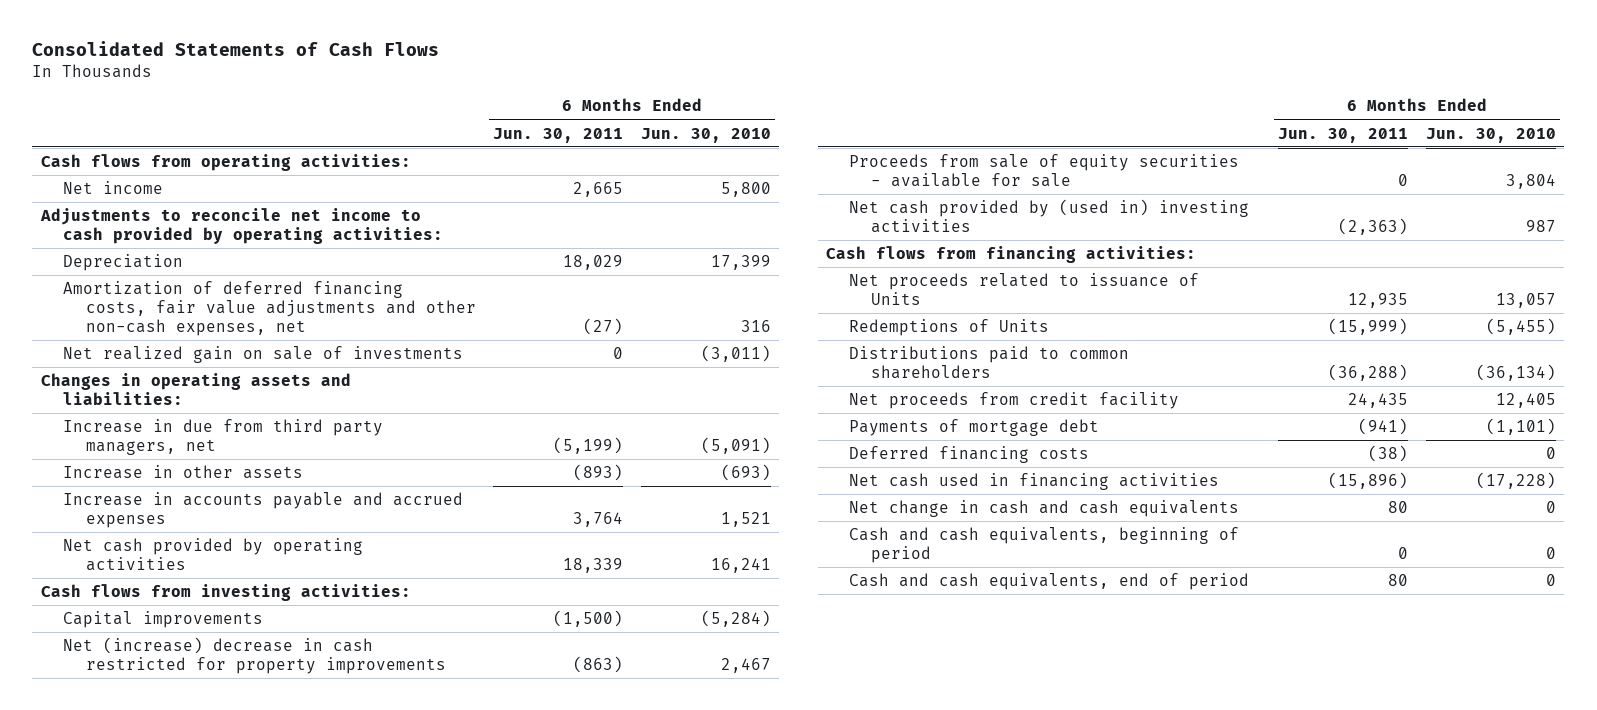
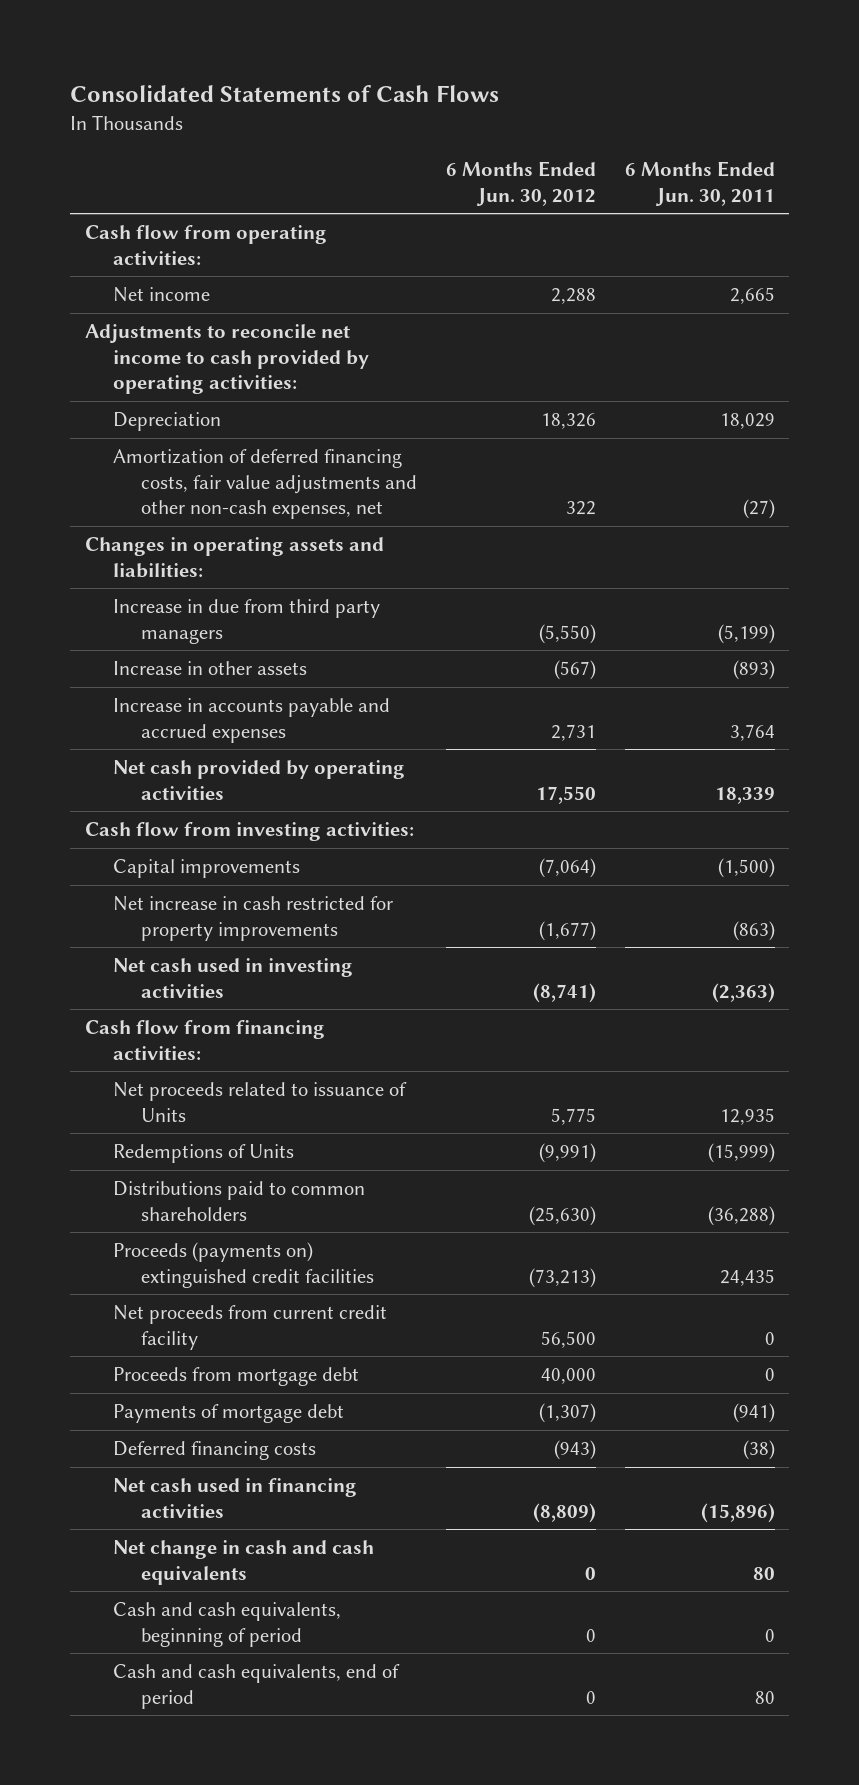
[640,127,771,143] Jun. 30, 2010 -> none
none -> [446,161,597,206] 6 Months Ended Jun. 30, 2012
[41,154,412,172] Cash flows from operating activities: -> [84,225,327,265] Cash flow from operating activities:
[63,346,464,364] Net realized gain on sale of investments -> none
[63,419,384,455] Increase in due from third party managers, net -> [113,599,381,644] Increase in due from third party managers
[41,584,412,602] Cash flows from investing activities: -> [84,822,414,842] Cash flow from investing activities:
[848,154,1239,187] Proceeds from sale of equity securities - available for sale -> none
[63,637,446,674] Net (increase) decrease in cash restricted for property improvements -> [113,896,394,941] Net increase in cash restricted for property improvements
[848,199,1249,233] Net cash provided by (used in) investing activities -> [113,958,354,998] Net cash used in investing activities
[826,246,1197,264] Cash flows from financing activities: -> [84,1020,325,1060] Cash flow from financing activities:
none -> [113,1242,375,1288] Proceeds (payments on) extinguished credit facilities
[848,392,1179,410] Net proceeds from credit facility -> [113,1305,388,1350] Net proceeds from current credit facility
[1348,393,1409,409] 24,435 -> [764,1331,775,1345] 0
none -> [113,1367,360,1387] Proceeds from mortgage debt

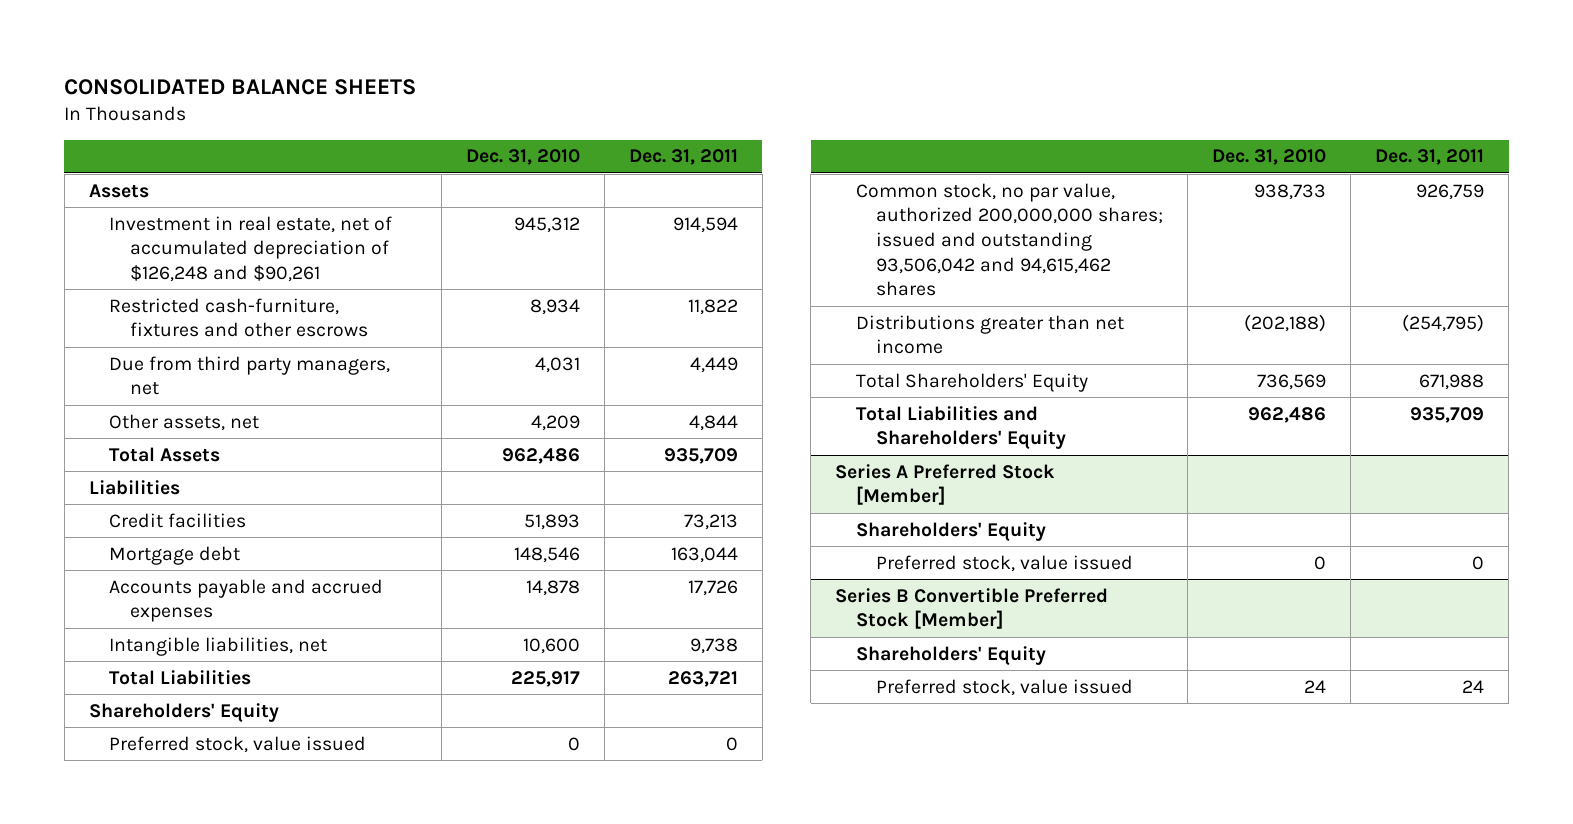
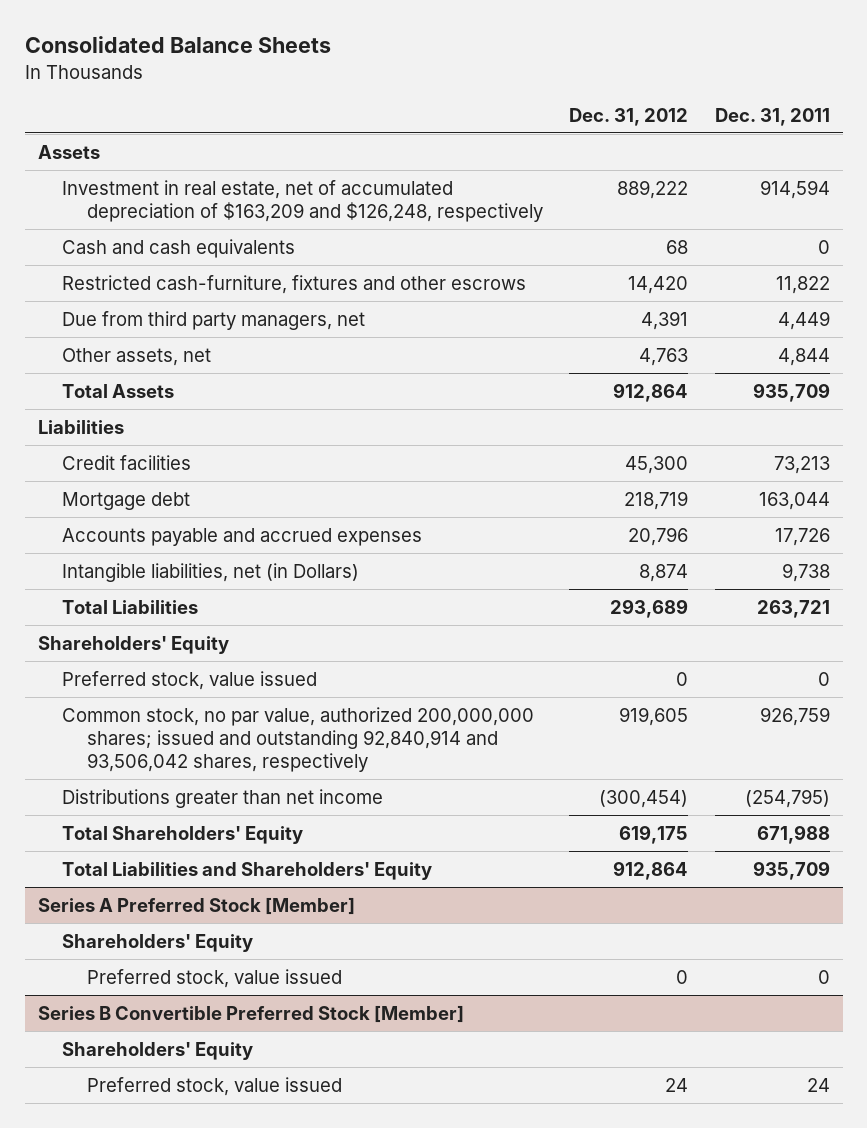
[64,79,417,96] CONSOLIDATED BALANCE SHEETS -> [24,36,331,54] Consolidated Balance Sheets
[465,149,580,166] Dec. 31, 2010 -> none
none -> [569,107,689,126] Dec. 31, 2012
[109,215,393,282] Investment in real estate, net of accumulated depreciation of $126,248 and $90,261 -> [62,179,544,222] Investment in real estate, net of accumulated depreciation of $163,209 and $126,248, respectively
none -> [62,238,296,258] Cash and cash equivalents
[109,636,328,656] Intangible liabilities, net -> [62,562,360,582] Intangible liabilities, net (in Dollars)
[855,182,1164,297] Common stock, no par value, authorized 200,000,000 shares; issued and outstanding 93,506,042 and 94,615,462 shares -> [62,706,535,772] Common stock, no par value, authorized 200,000,000 shares; issued and outstanding 92,840,914 and 93,506,042 shares, respectively

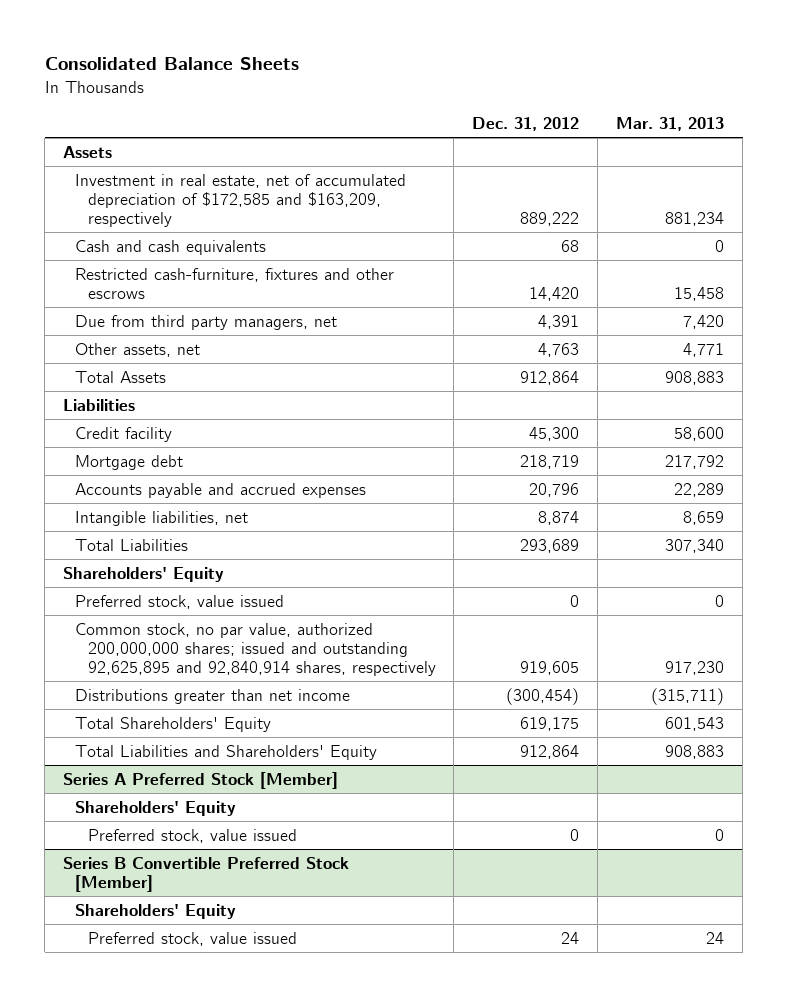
[714,107,830,126] Dec. 31, 2011 -> none
none -> [616,116,725,131] Mar. 31, 2013
[62,179,544,222] Investment in real estate, net of accumulated depreciation of $163,209 and $126,248, respectively -> [75,173,407,227] Investment in real estate, net of accumulated depreciation of $172,585 and $163,209, respectively
[62,454,192,470] Credit facilities -> [75,426,173,442] Credit facility
[62,562,360,582] Intangible liabilities, net (in Dollars) -> [75,510,249,526] Intangible liabilities, net
[62,706,535,772] Common stock, no par value, authorized 200,000,000 shares; issued and outstanding 92,840,914 and 93,506,042 shares, respectively -> [75,622,436,676] Common stock, no par value, authorized 200,000,000 shares; issued and outstanding 92,625,895 and 92,840,914 shares, respectively

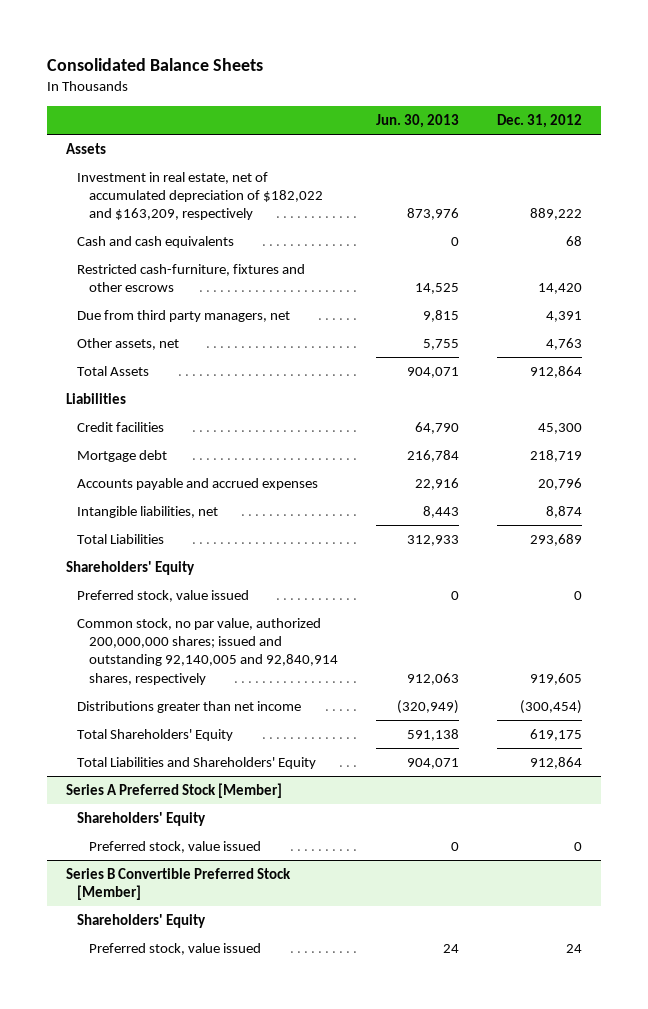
[616,116,725,131] Mar. 31, 2013 -> none
none -> [375,114,459,129] Jun. 30, 2013
[75,173,407,227] Investment in real estate, net of accumulated depreciation of $172,585 and $163,209, respectively -> [77,171,323,221] Investment in real estate, net of accumulated depreciation of $182,022 and $163,209, respectively
[75,426,173,442] Credit facility -> [77,421,165,432] Credit facilities
[75,622,436,676] Common stock, no par value, authorized 200,000,000 shares; issued and outstanding 92,625,895 and 92,840,914 shares, respectively -> [77,617,338,685] Common stock, no par value, authorized 200,000,000 shares; issued and outstanding 92,140,005 and 92,840,914 shares, respectively

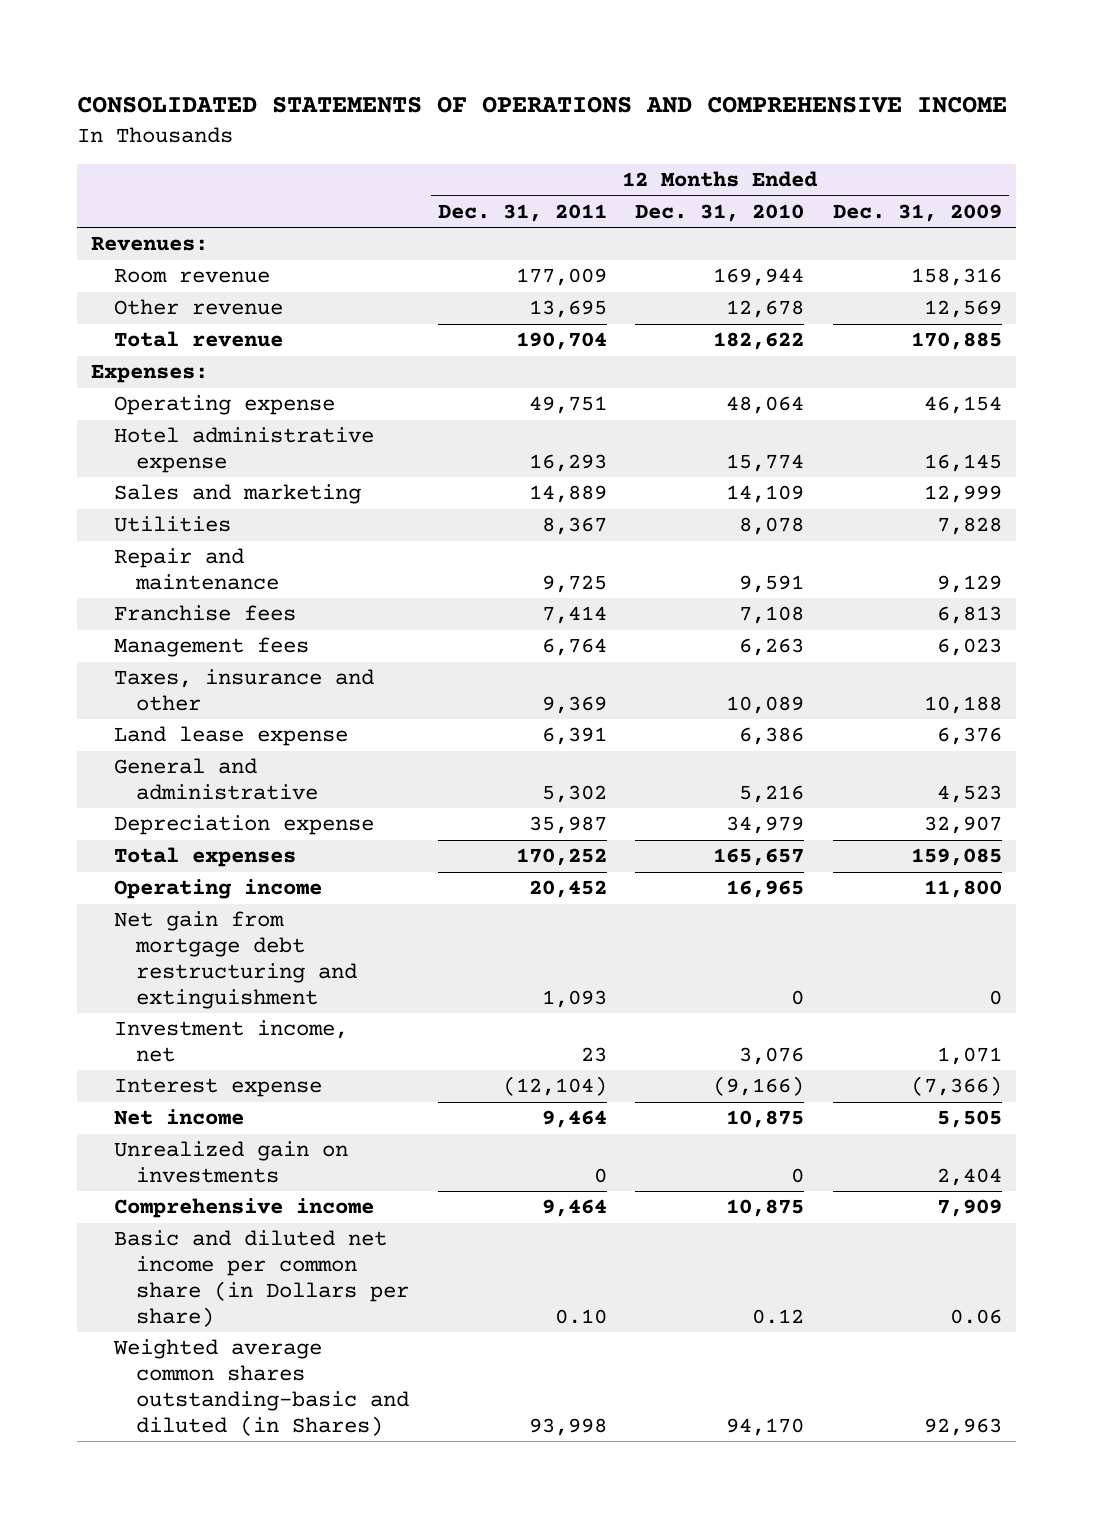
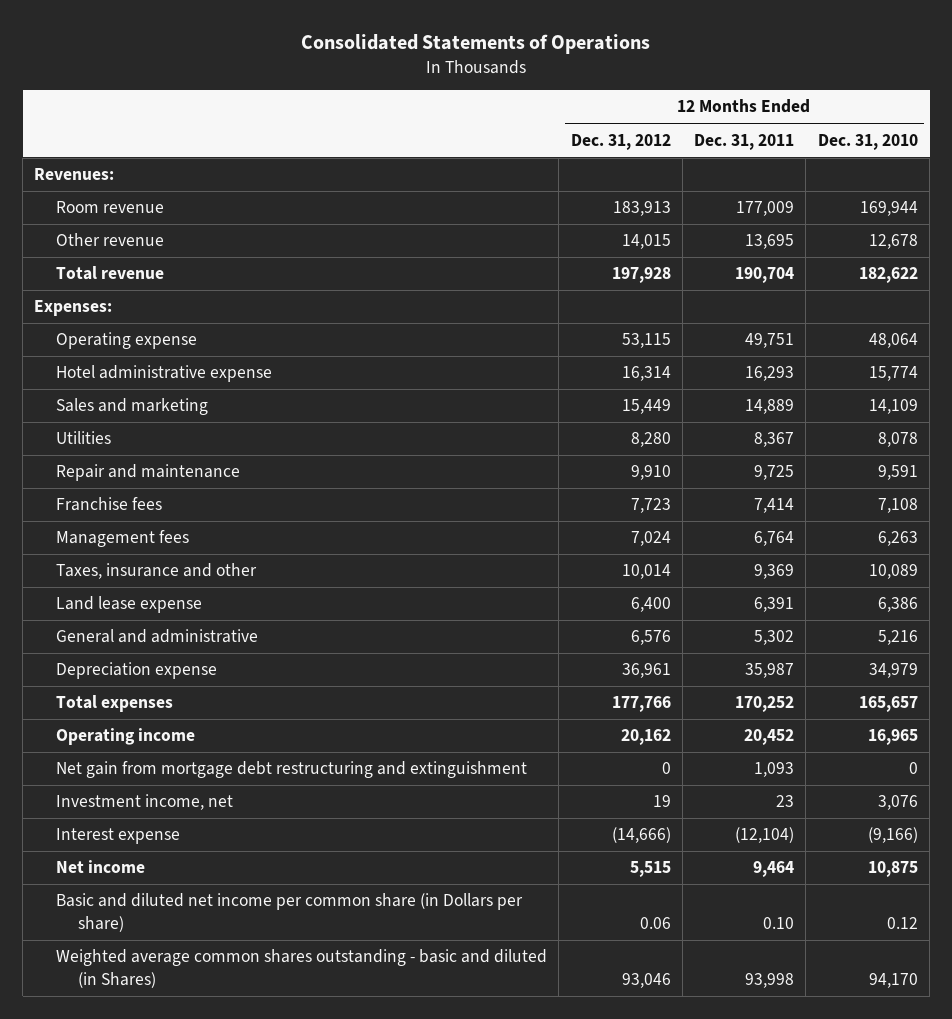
[77,95,1008,113] CONSOLIDATED STATEMENTS OF OPERATIONS AND COMPREHENSIVE INCOME -> [301,34,651,55] Consolidated Statements of Operations
[832,203,1002,222] Dec. 31, 2009 -> none
none -> [570,133,671,150] Dec. 31, 2012
[113,1141,348,1184] Unrealized gain on investments -> none
[113,1198,374,1219] Comprehensive income -> none
[112,1339,410,1436] Weighted average common shares outstanding-basic and diluted (in Shares) -> [55,949,547,988] Weighted average common shares outstanding - basic and diluted (in Shares)

